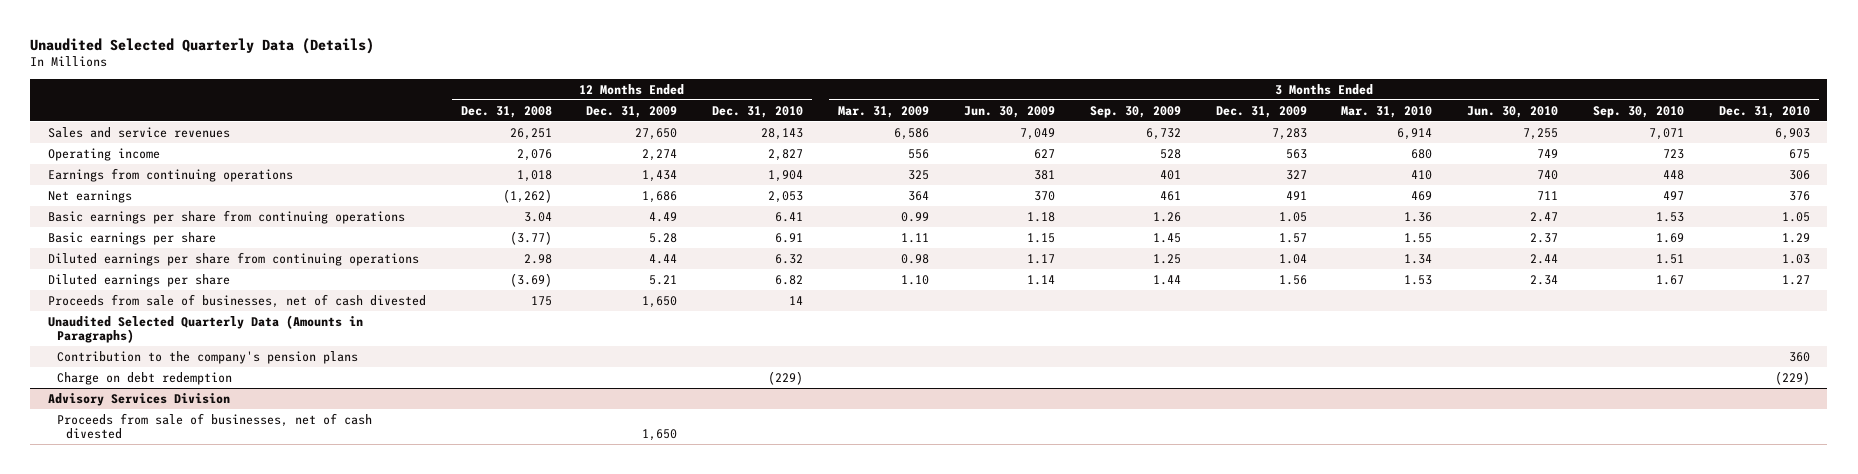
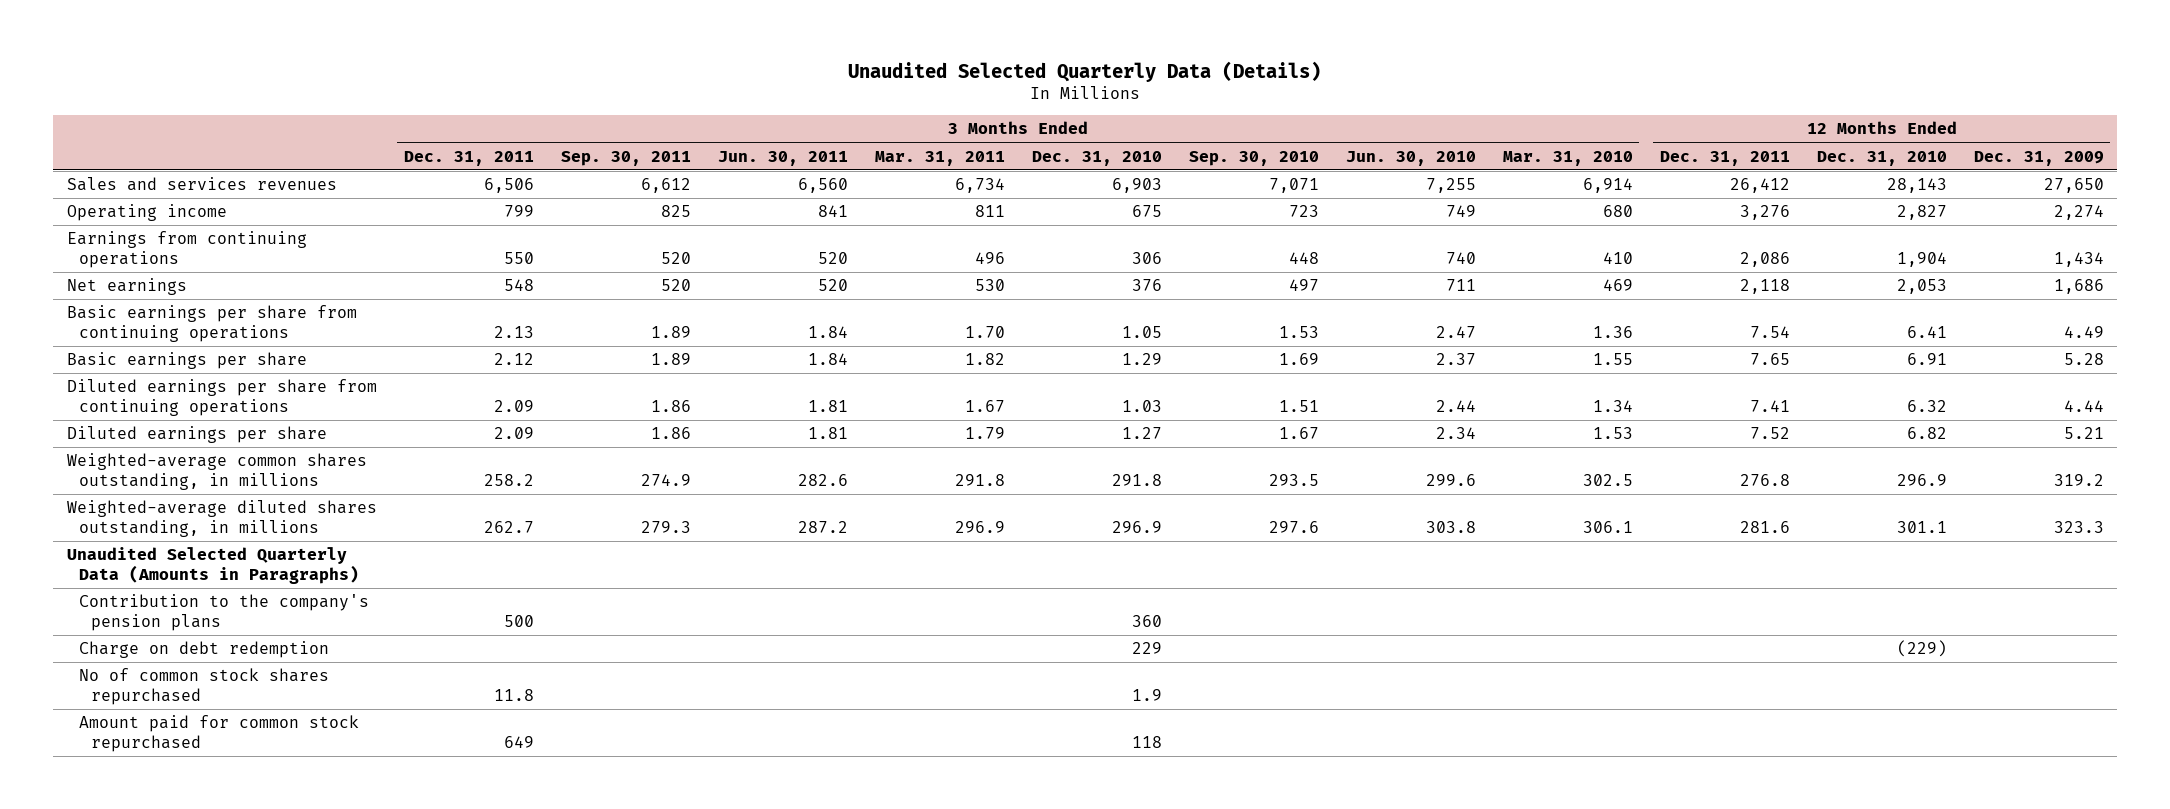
[460,105,552,118] Dec. 31, 2008 -> none
[838,105,930,118] Mar. 31, 2009 -> none
[963,105,1055,118] Jun. 30, 2009 -> none
[1089,105,1181,118] Sep. 30, 2009 -> none
[1215,105,1307,118] Dec. 31, 2009 -> none
none -> [403,150,534,166] Dec. 31, 2011
none -> [560,150,691,166] Sep. 30, 2011
none -> [717,150,848,166] Jun. 30, 2011
none -> [874,150,1005,166] Mar. 31, 2011
none -> [1659,150,1790,166] Dec. 31, 2011
[47,126,230,138] Sales and service revenues -> [66,177,337,192] Sales and services revenues
[47,293,426,308] Proceeds from sale of businesses, net of cash divested -> none
none -> [66,453,367,490] Weighted-average common shares outstanding, in millions
none -> [66,500,377,537] Weighted-average diluted shares outstanding, in millions
[47,392,230,406] Advisory Services Division -> none
[56,412,372,440] Proceeds from sale of businesses, net of cash divested -> none
[1774,370,1810,385] (229) -> [1131,642,1162,655] 229
none -> [78,668,329,705] No of common stock shares repurchased
none -> [78,715,359,752] Amount paid for common stock repurchased

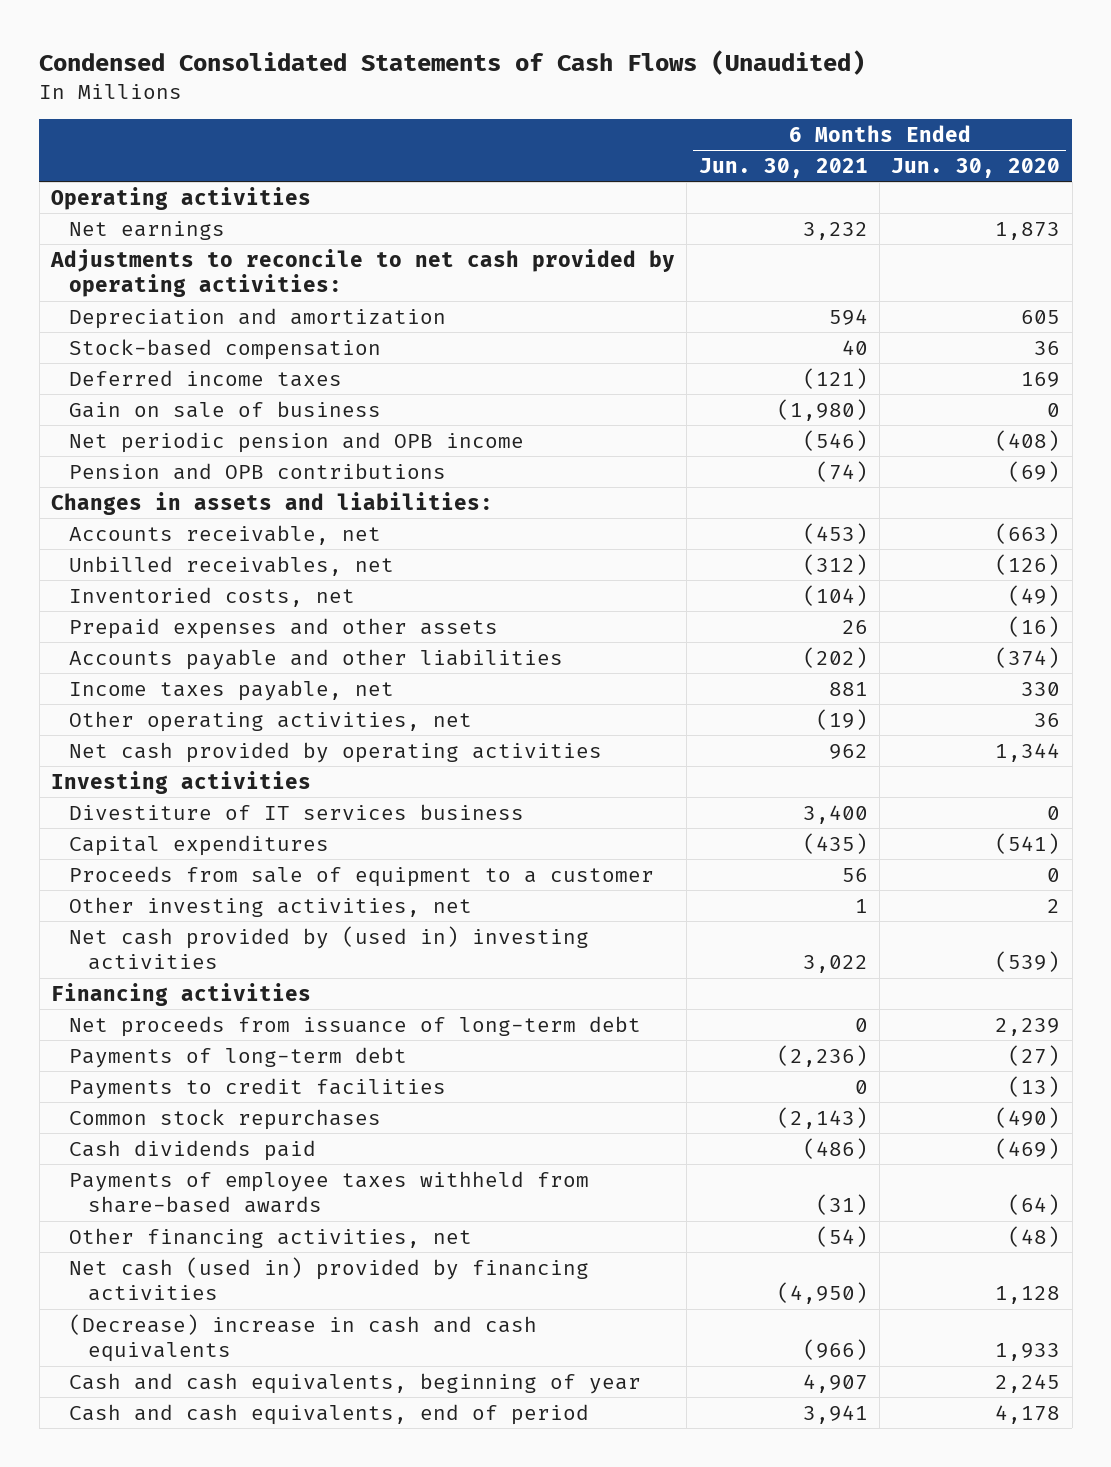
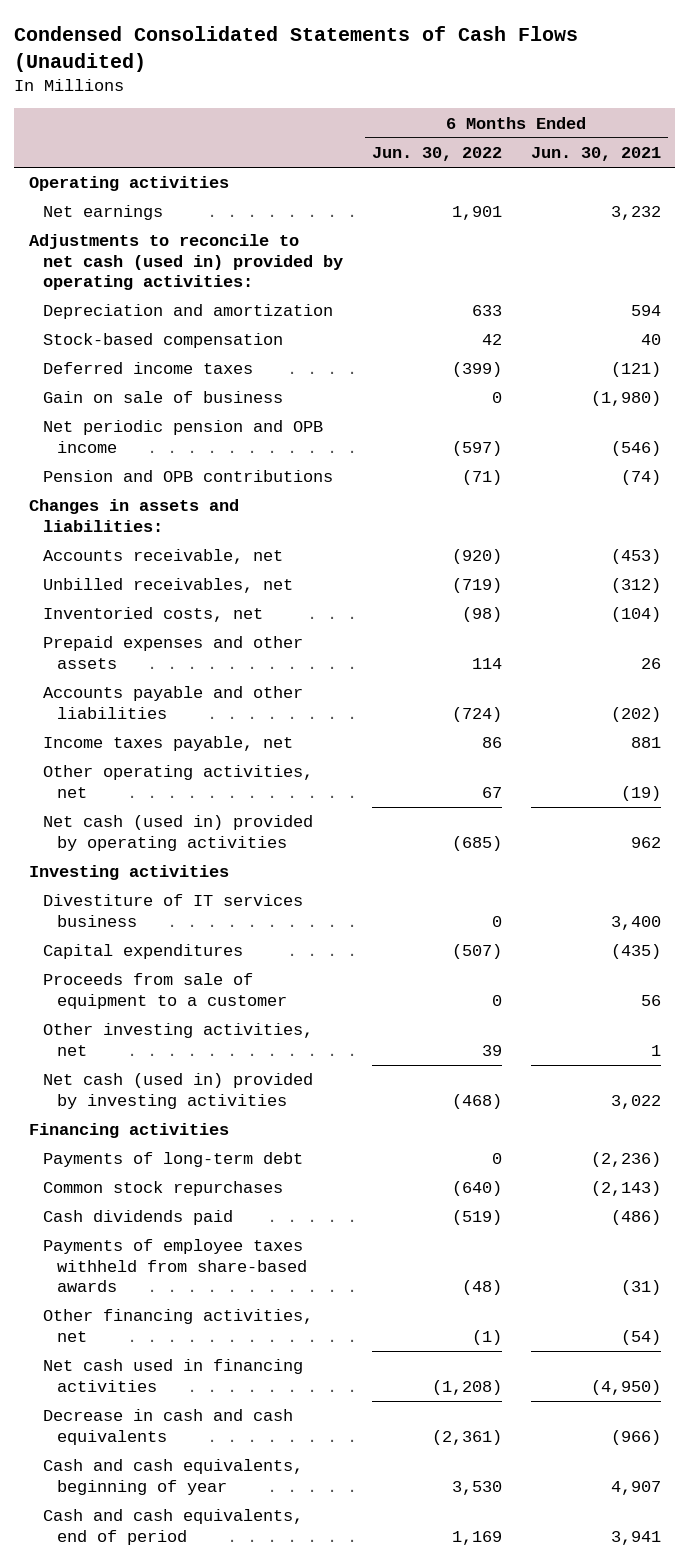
[891,157,1061,178] Jun. 30, 2020 -> none
none -> [371,146,502,161] Jun. 30, 2022
[49,248,675,298] Adjustments to reconcile to net cash provided by operating activities: -> [28,234,343,291] Adjustments to reconcile to net cash (used in) provided by operating activities:
[69,741,603,763] Net cash provided by operating activities -> [42,815,313,851] Net cash (used in) provided by operating activities
[69,925,590,971] Net cash provided by (used in) investing activities -> [42,1073,313,1109] Net cash (used in) provided by investing activities
[69,1015,642,1037] Net proceeds from issuance of long-term debt -> none
[69,1077,447,1099] Payments to credit facilities -> none
[69,1256,590,1302] Net cash (used in) provided by financing activities -> [42,1359,303,1392] Net cash used in financing activities
[69,1313,538,1363] (Decrease) increase in cash and cash equivalents -> [42,1409,293,1445] Decrease in cash and cash equivalents

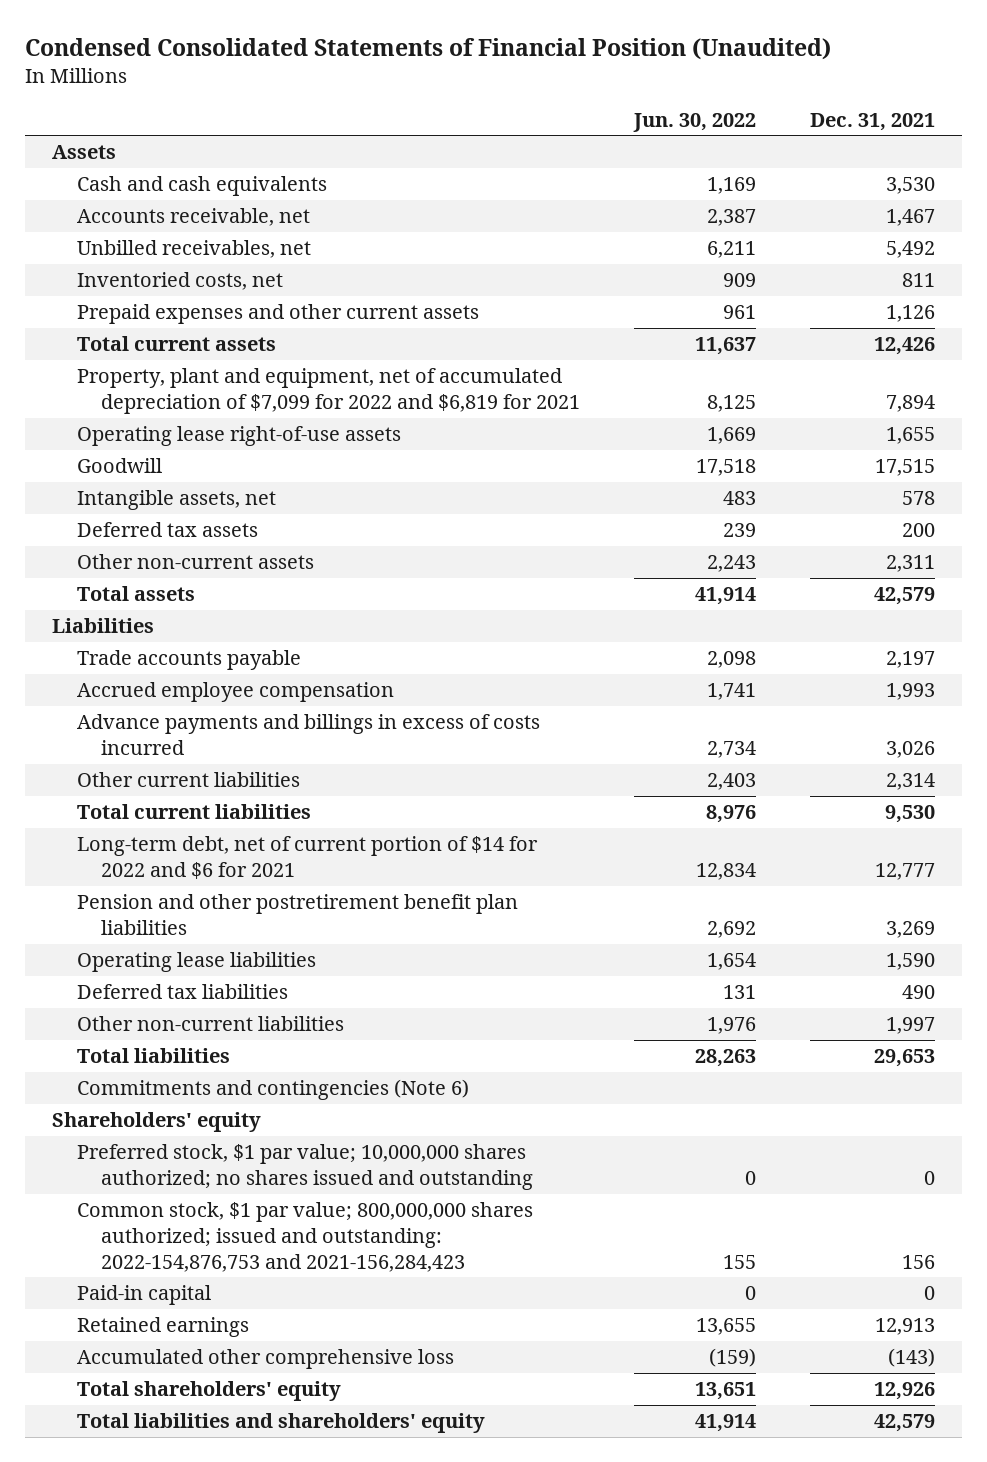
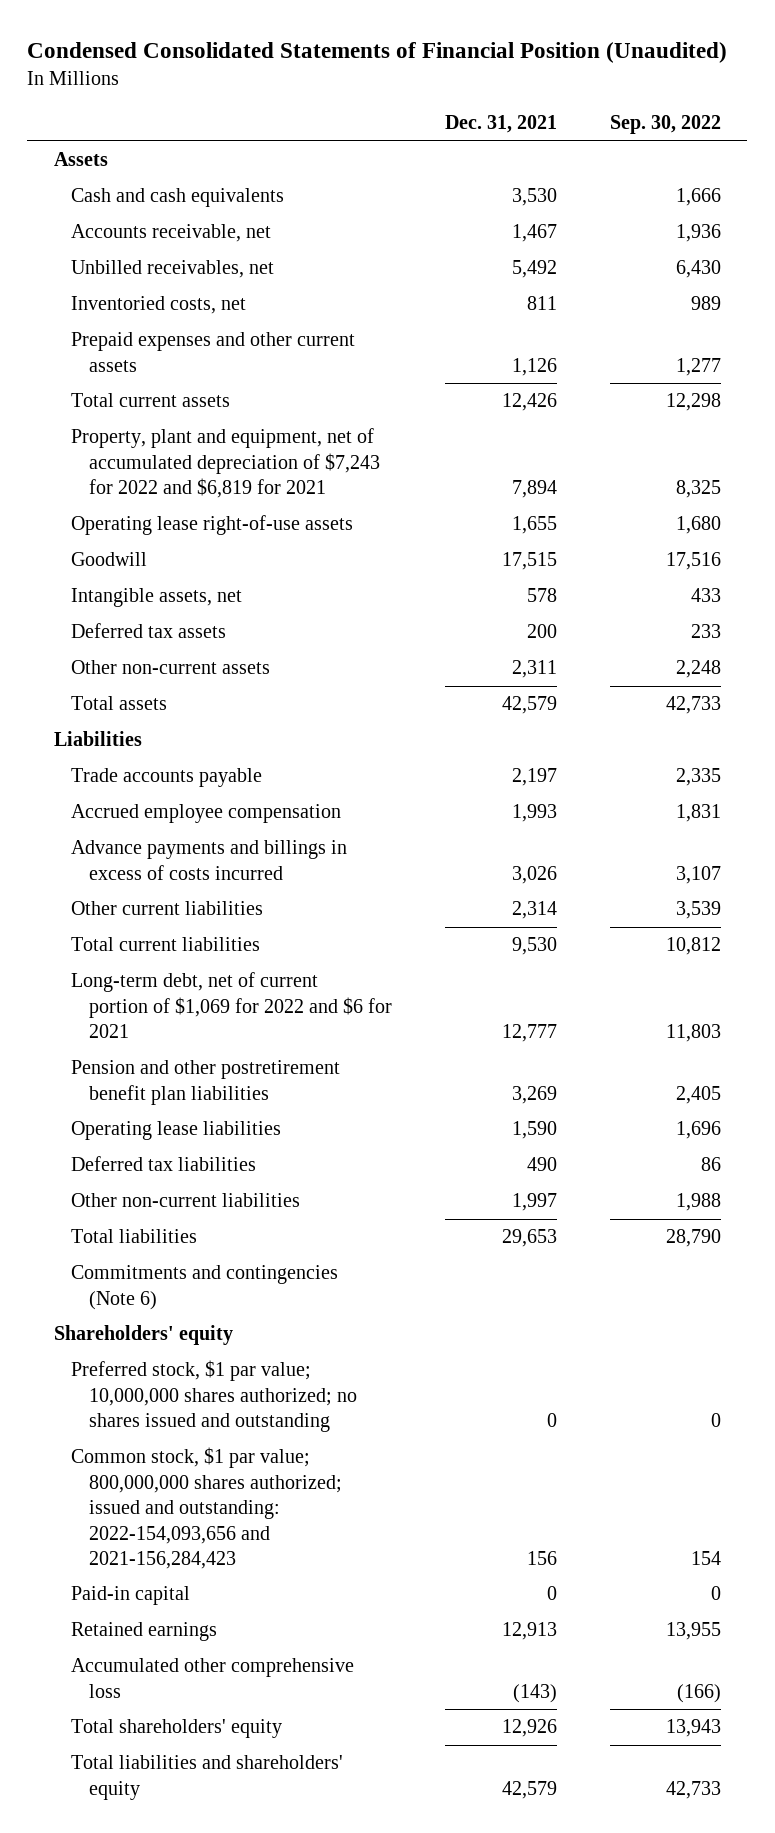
[633,112,757,132] Jun. 30, 2022 -> none
none -> [609,115,721,135] Sep. 30, 2022
[76,368,581,414] Property, plant and equipment, net of accumulated depreciation of $7,099 for 2022 and $6,819 for 2021 -> [71,428,380,499] Property, plant and equipment, net of accumulated depreciation of $7,243 for 2022 and $6,819 for 2021
[76,836,538,879] Long-term debt, net of current portion of $14 for 2022 and $6 for 2021 -> [71,972,392,1039] Long-term debt, net of current portion of $1,069 for 2022 and $6 for 2021
[76,1202,533,1272] Common stock, $1 par value; 800,000,000 shares authorized; issued and outstanding: 2022-154,876,753 and 2021-156,284,423 -> [71,1447,342,1570] Common stock, $1 par value; 800,000,000 shares authorized; issued and outstanding: 2022-154,093,656 and 2021-156,284,423

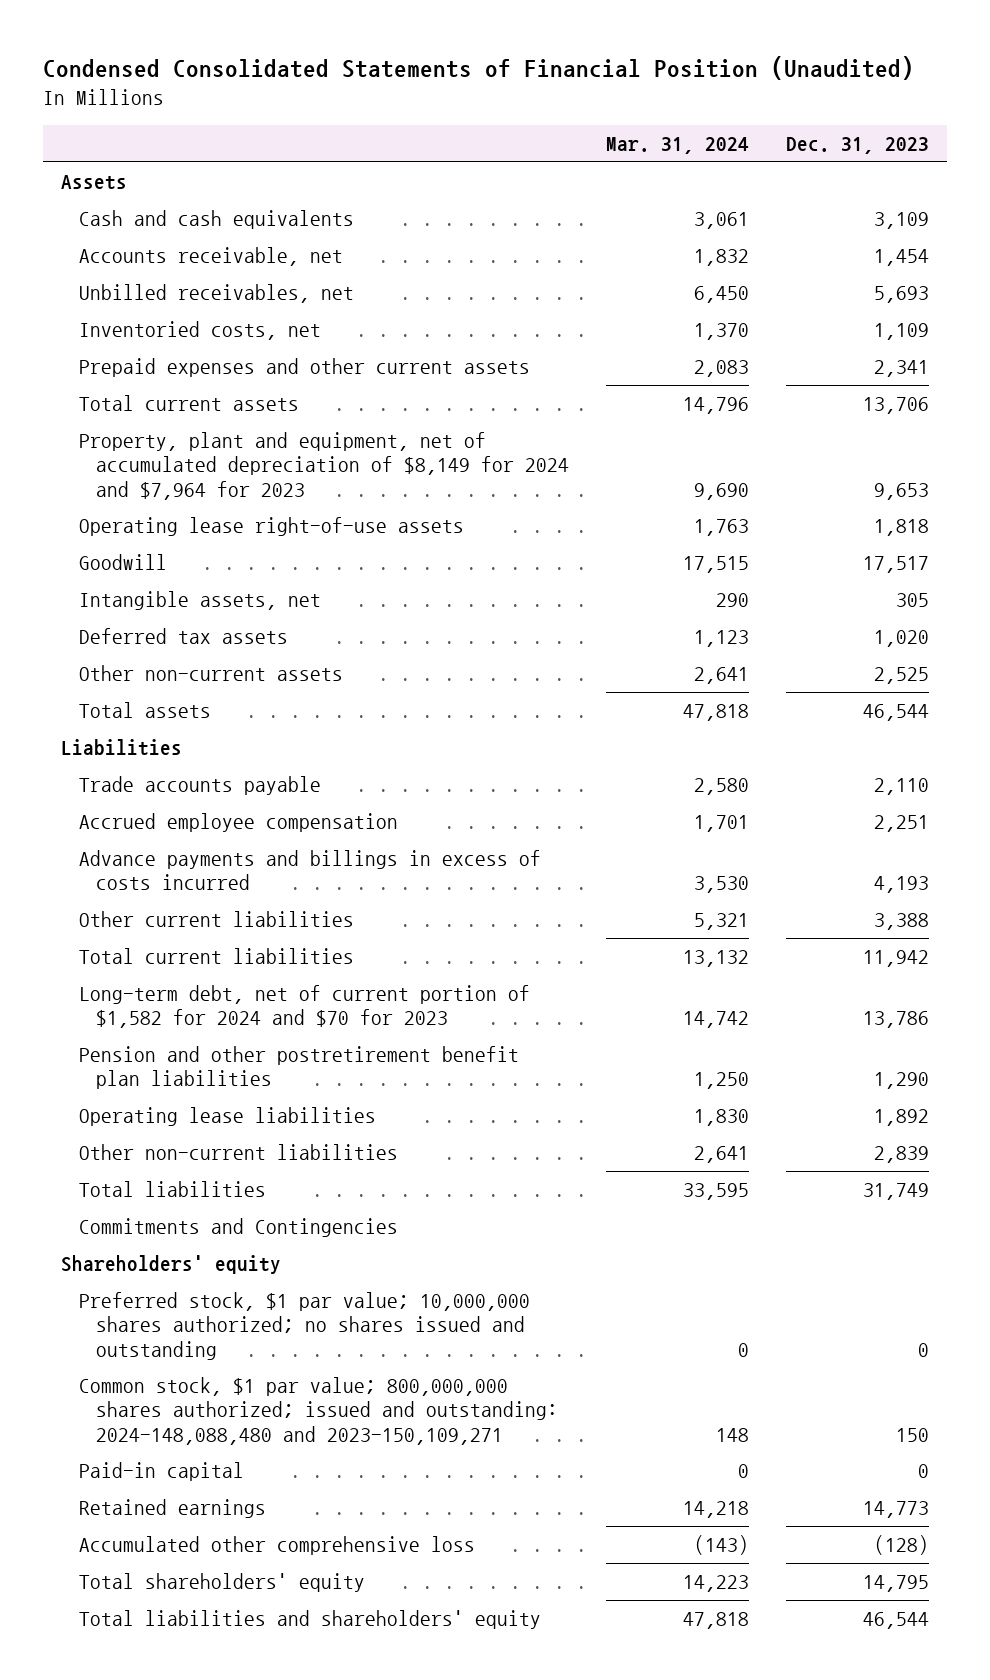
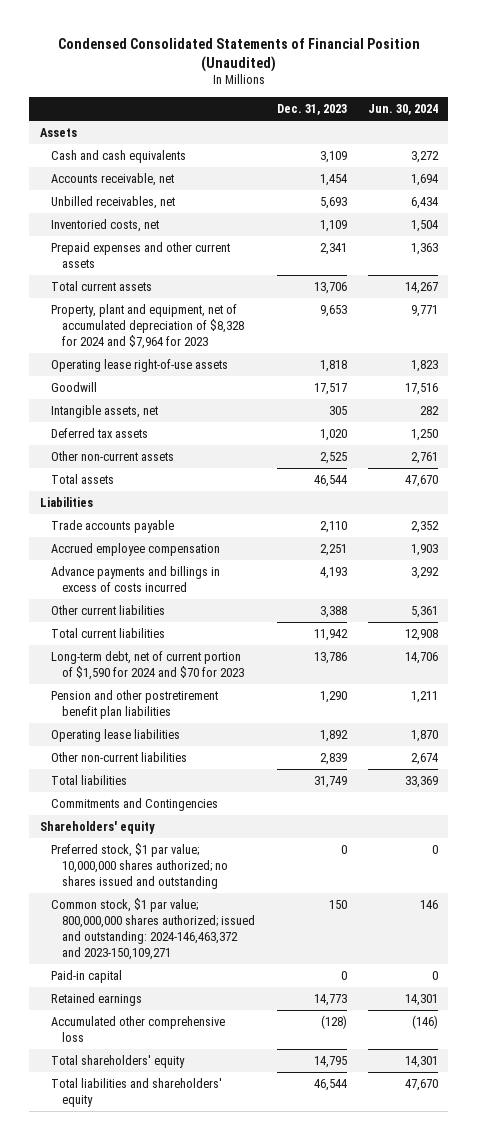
[605,137,749,155] Mar. 31, 2024 -> none
none -> [367,103,438,115] Jun. 30, 2024
[78,432,569,500] Property, plant and equipment, net of accumulated depreciation of $8,149 for 2024 and $7,964 for 2023 -> [51,304,245,349] Property, plant and equipment, net of accumulated depreciation of $8,328 for 2024 and $7,964 for 2023
[78,985,530,1029] Long-term debt, net of current portion of $1,582 for 2024 and $70 for 2023 -> [51,651,245,680] Long-term debt, net of current portion of $1,590 for 2024 and $70 for 2023
[78,1377,558,1445] Common stock, $1 par value; 800,000,000 shares authorized; issued and outstanding: 2024-148,088,480 and 2023-150,109,271 -> [51,898,256,960] Common stock, $1 par value; 800,000,000 shares authorized; issued and outstanding: 2024-146,463,372 and 2023-150,109,271

